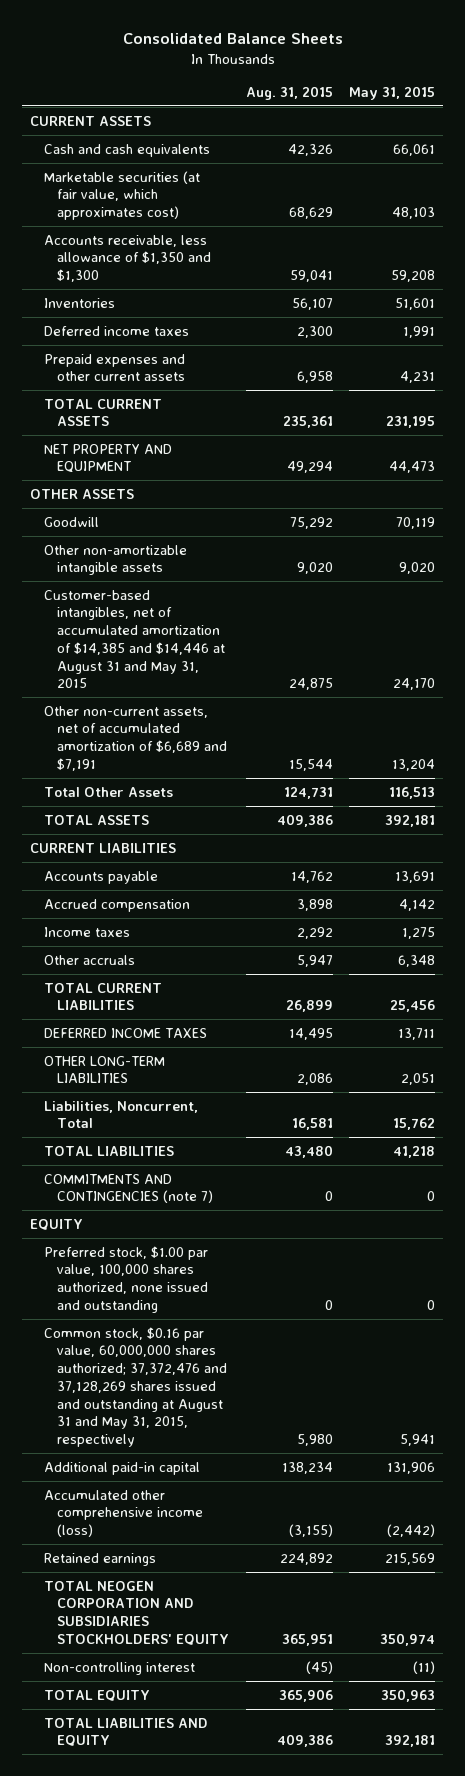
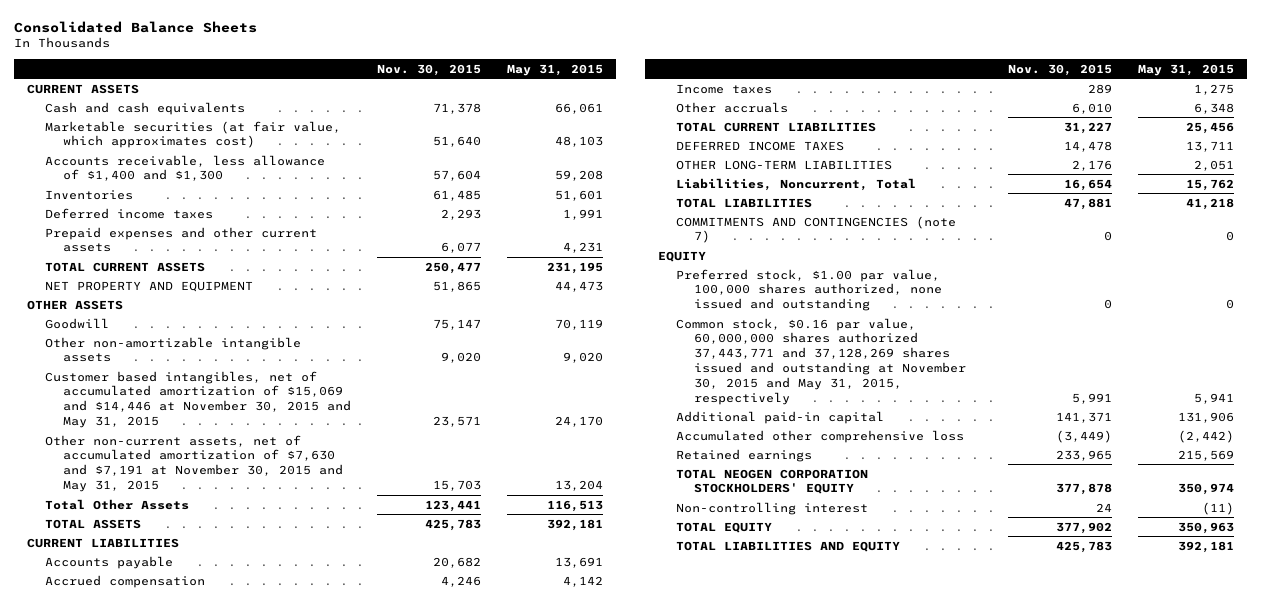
[245,85,333,100] Aug. 31, 2015 -> none
none -> [377,63,482,76] Nov. 30, 2015
[43,234,212,283] Accounts receivable, less allowance of $1,350 and $1,300 -> [45,154,326,182] Accounts receivable, less allowance of $1,400 and $1,300
[43,589,226,689] Customer-based intangibles, net of accumulated amortization of $14,385 and $14,446 at August 31 and May 31, 2015 -> [45,370,352,429] Customer based intangibles, net of accumulated amortization of $15,069 and $14,446 at November 30, 2015 and May 31, 2015
[43,705,228,771] Other non-current assets, net of accumulated amortization of $6,689 and $7,191 -> [45,434,344,493] Other non-current assets, net of accumulated amortization of $7,630 and $7,191 at November 30, 2015 and May 31, 2015
[43,1326,228,1447] Common stock, $0.16 par value, 60,000,000 shares authorized; 37,372,476 and 37,128,269 shares issued and outstanding at August 31 and May 31, 2015, respectively -> [676,317,967,405] Common stock, $0.16 par value, 60,000,000 shares authorized 37,443,771 and 37,128,269 shares issued and outstanding at November 30, 2015 and May 31, 2015, respectively
[43,1489,204,1538] Accumulated other comprehensive income (loss) -> [676,429,965,443] Accumulated other comprehensive loss
[43,1580,230,1645] TOTAL NEOGEN CORPORATION AND SUBSIDIARIES STOCKHOLDERS' EQUITY -> [676,468,869,495] TOTAL NEOGEN CORPORATION STOCKHOLDERS' EQUITY

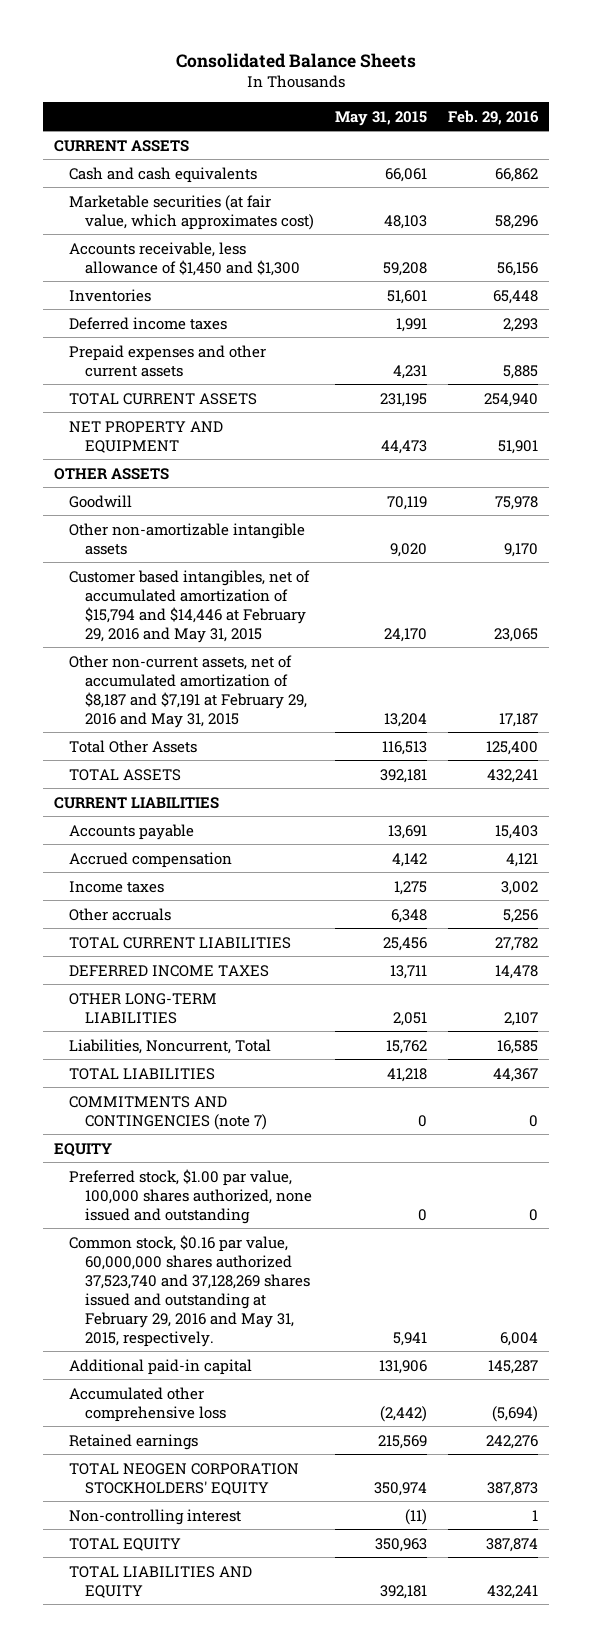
[377,63,482,76] Nov. 30, 2015 -> none
none -> [448,109,540,125] Feb. 29, 2016
[45,154,326,182] Accounts receivable, less allowance of $1,400 and $1,300 -> [69,241,300,276] Accounts receivable, less allowance of $1,450 and $1,300
[45,370,352,429] Customer based intangibles, net of accumulated amortization of $15,069 and $14,446 at November 30, 2015 and May 31, 2015 -> [69,569,311,643] Customer based intangibles, net of accumulated amortization of $15,794 and $14,446 at February 29, 2016 and May 31, 2015
[45,434,344,493] Other non-current assets, net of accumulated amortization of $7,630 and $7,191 at November 30, 2015 and May 31, 2015 -> [69,654,307,728] Other non-current assets, net of accumulated amortization of $8,187 and $7,191 at February 29, 2016 and May 31, 2015
[676,317,967,405] Common stock, $0.16 par value, 60,000,000 shares authorized 37,443,771 and 37,128,269 shares issued and outstanding at November 30, 2015 and May 31, 2015, respectively -> [69,1234,310,1347] Common stock, $0.16 par value, 60,000,000 shares authorized 37,523,740 and 37,128,269 shares issued and outstanding at February 29, 2016 and May 31, 2015, respectively.

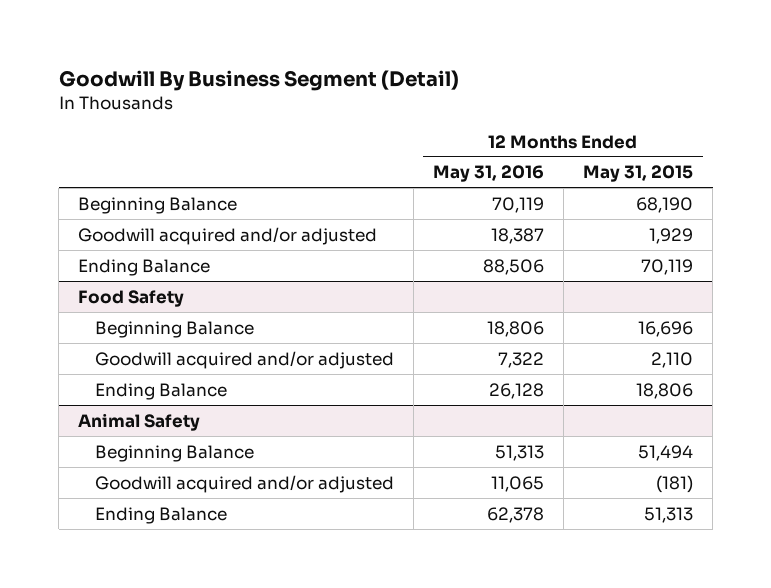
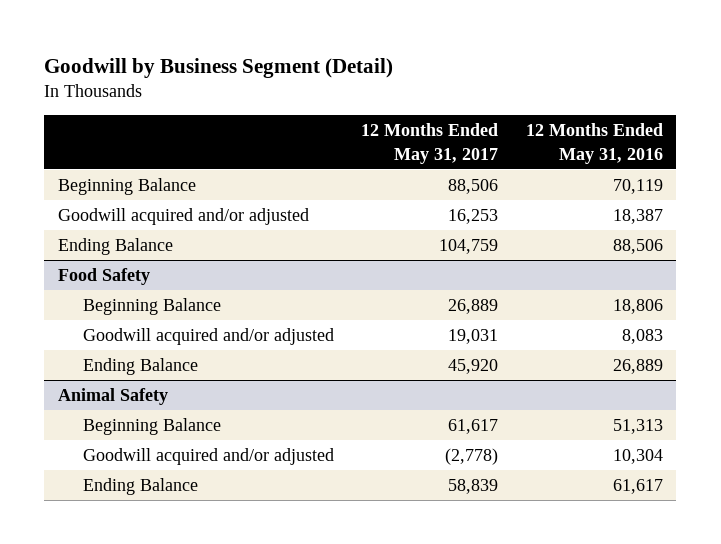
[58,69,459,91] Goodwill By Business Segment (Detail) -> [44,57,394,78] Goodwill by Business Segment (Detail)
[583,165,694,183] May 31, 2015 -> none
none -> [361,123,499,164] 12 Months Ended May 31, 2017
[497,351,544,368] 7,322 -> [621,328,663,344] 8,083
[488,382,544,399] 26,128 -> [612,358,663,374] 26,889
[490,475,544,492] 11,065 -> [612,448,663,464] 10,304
[486,506,544,523] 62,378 -> [612,478,663,494] 61,617

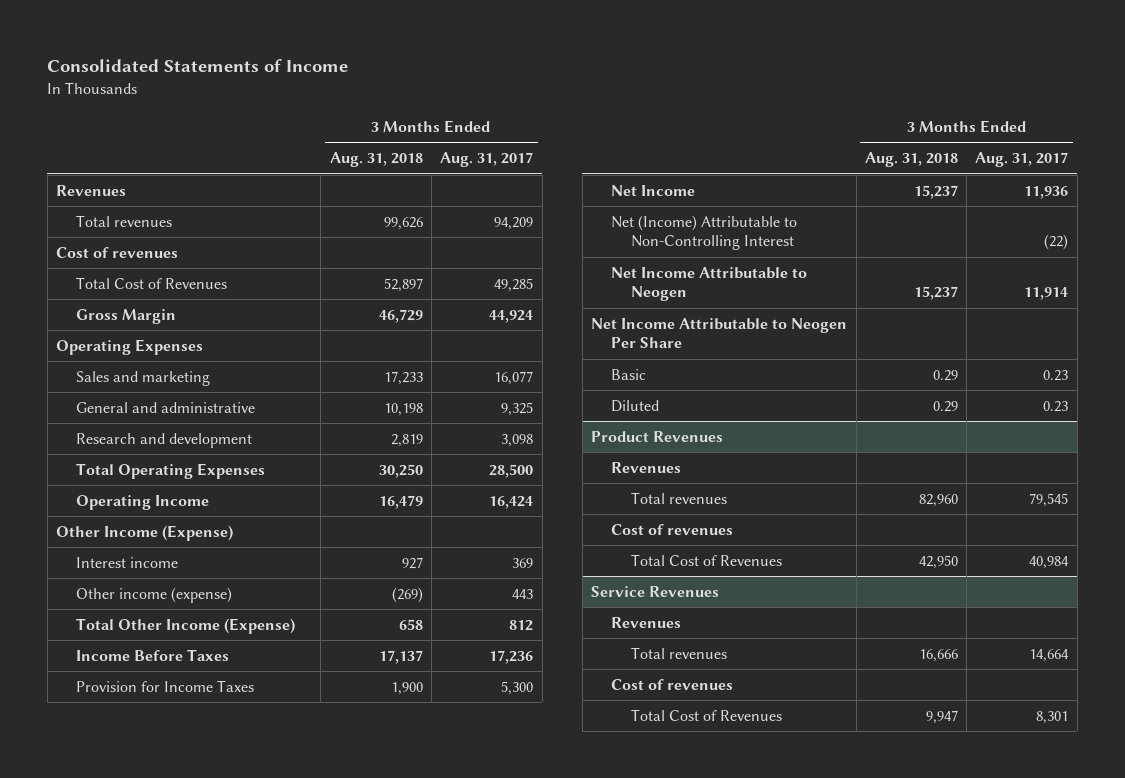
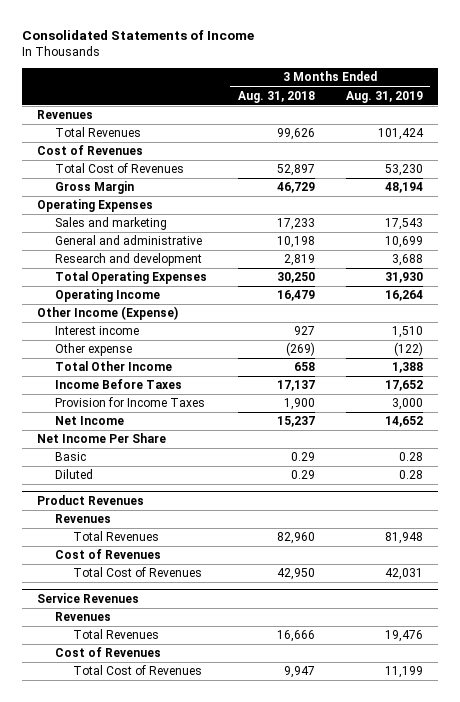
[440,152,534,168] Aug. 31, 2017 -> none
none -> [345,90,423,103] Aug. 31, 2019
[75,215,172,228] Total revenues -> [55,127,142,138] Total Revenues
[56,247,179,259] Cost of revenues -> [36,145,143,156] Cost of Revenues
[75,587,232,604] Other income (expense) -> [55,343,133,357] Other expense
[75,618,295,635] Total Other Income (Expense) -> [55,361,173,372] Total Other Income
[611,215,798,251] Net (Income) Attributable to Non-Controlling Interest -> none
[611,267,808,302] Net Income Attributable to Neogen -> none
[591,318,848,349] Net Income Attributable to Neogen Per Share -> [36,433,166,444] Net Income Per Share
[630,492,727,505] Total revenues -> [73,531,160,542] Total Revenues
[611,524,734,536] Cost of revenues -> [55,549,162,560] Cost of Revenues
[630,647,727,660] Total revenues -> [73,629,160,640] Total Revenues
[611,679,734,691] Cost of revenues -> [55,647,162,658] Cost of Revenues

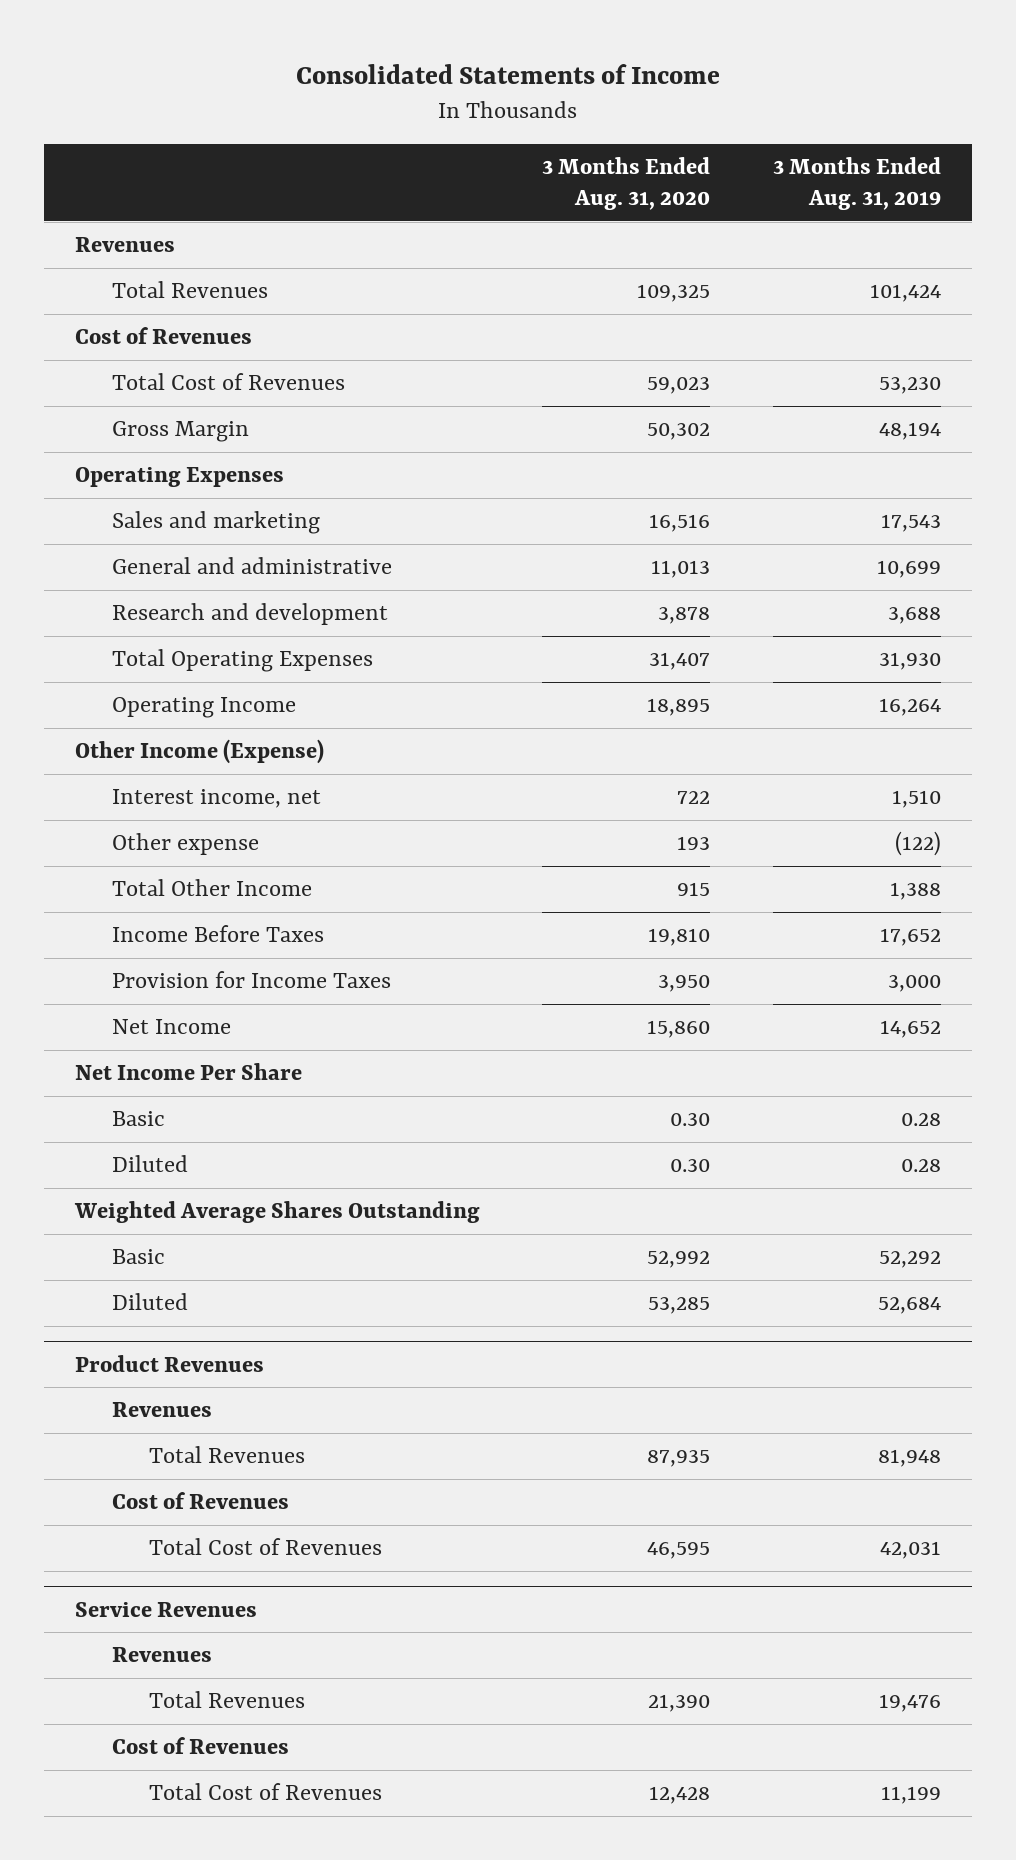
[237,90,315,103] Aug. 31, 2018 -> none
none -> [542,157,711,211] 3 Months Ended Aug. 31, 2020
[55,326,140,336] Interest income -> [112,789,322,809] Interest income, net
none -> [74,1201,481,1224] Weighted Average Shares Outstanding
none -> [112,1249,166,1265] Basic
none -> [112,1293,189,1311] Diluted

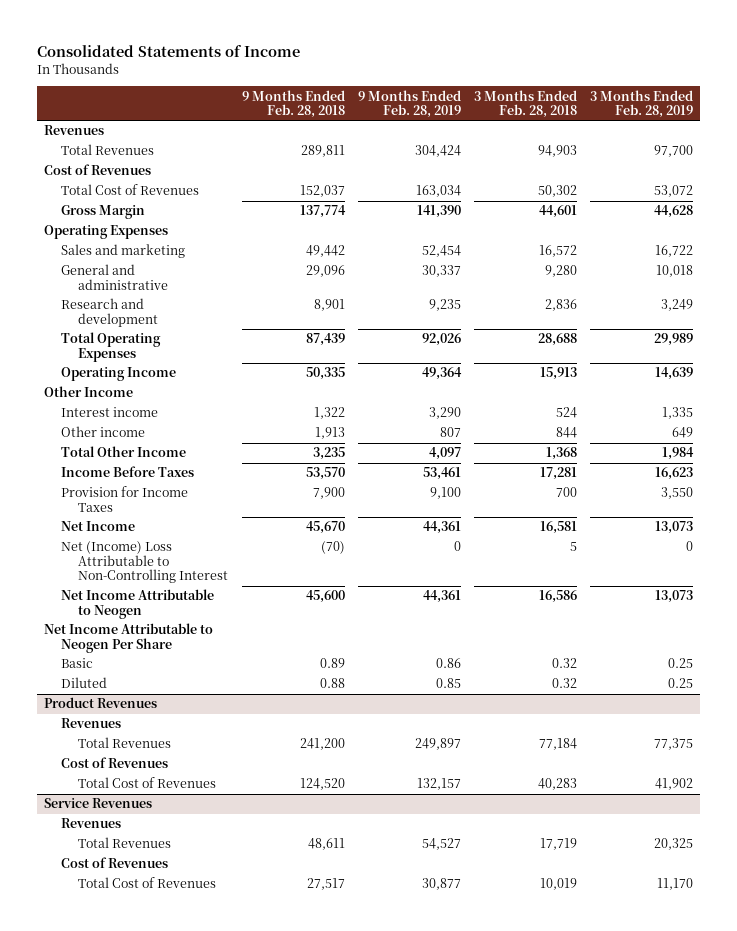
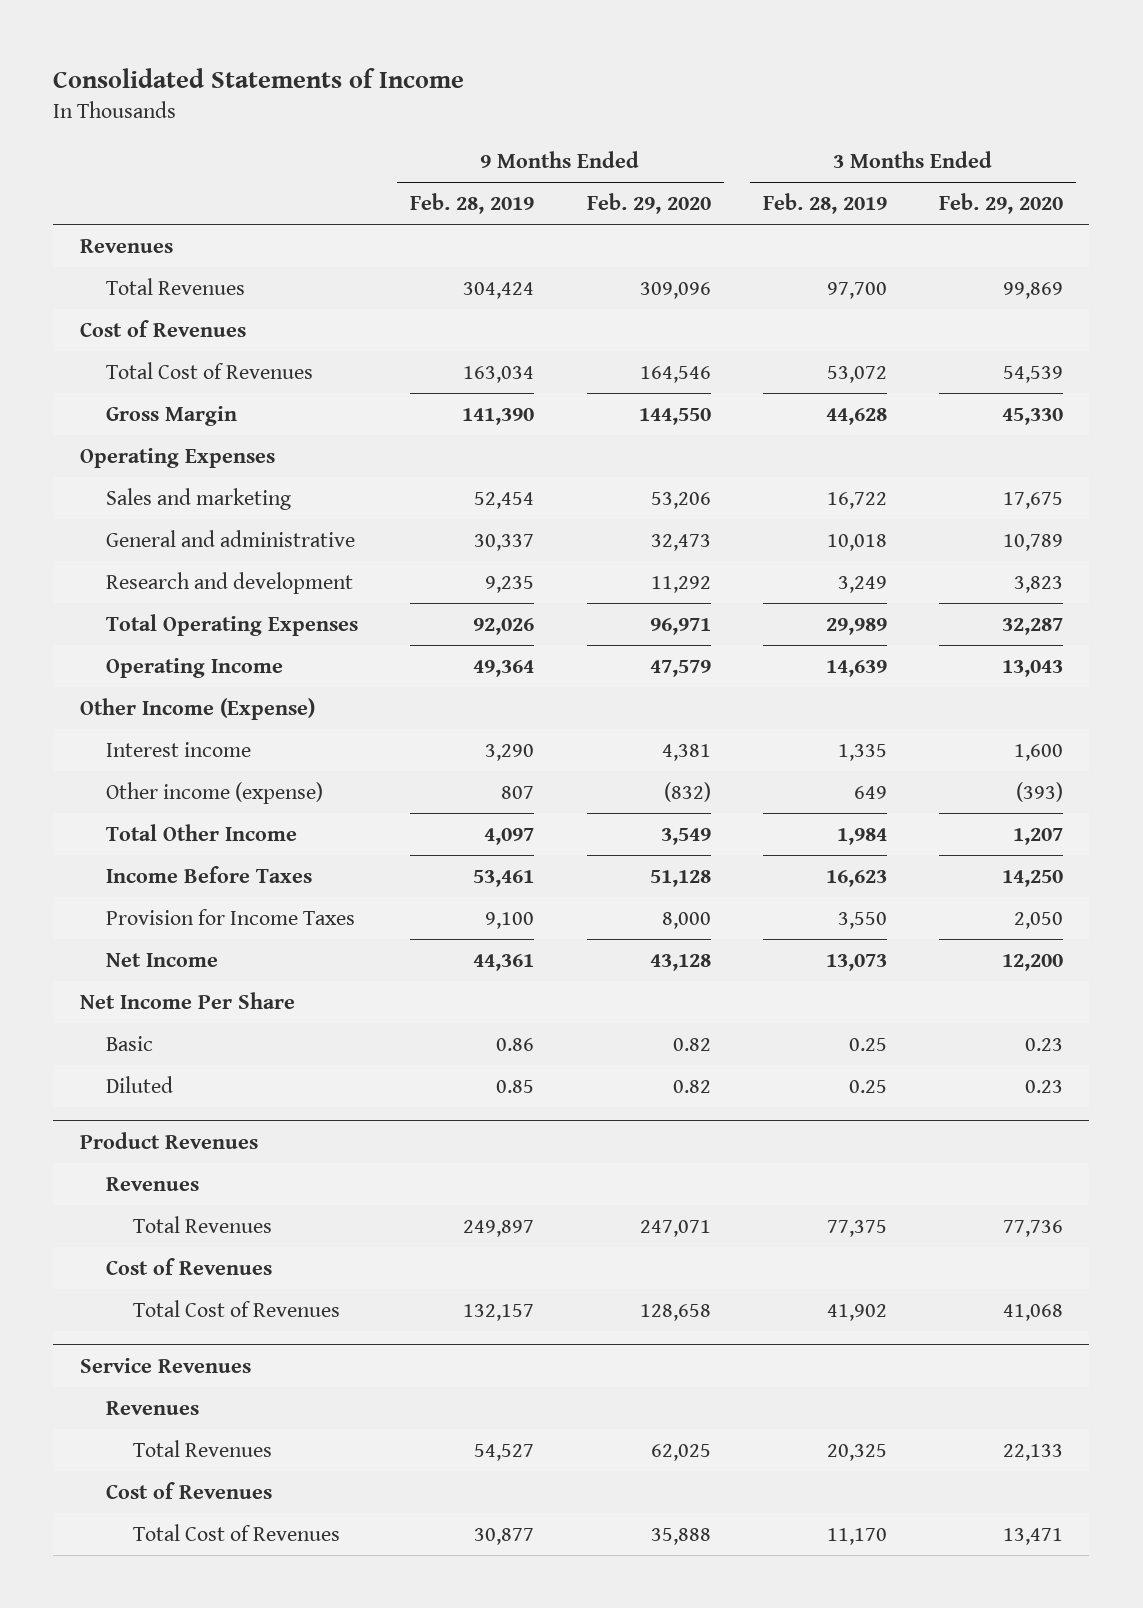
[241,89,345,119] 9 Months Ended Feb. 28, 2018 -> none
[473,89,577,119] 3 Months Ended Feb. 28, 2018 -> none
none -> [586,193,711,215] Feb. 29, 2020
none -> [938,193,1063,215] Feb. 29, 2020
[43,386,133,398] Other Income -> [79,697,315,720] Other Income (Expense)
[61,426,146,438] Other income -> [106,781,324,804] Other income (expense)
[61,541,229,584] Net (Income) Loss Attributable to Non-Controlling Interest -> none
[61,589,215,619] Net Income Attributable to Neogen -> none
[43,623,213,653] Net Income Attributable to Neogen Per Share -> [79,991,295,1009] Net Income Per Share

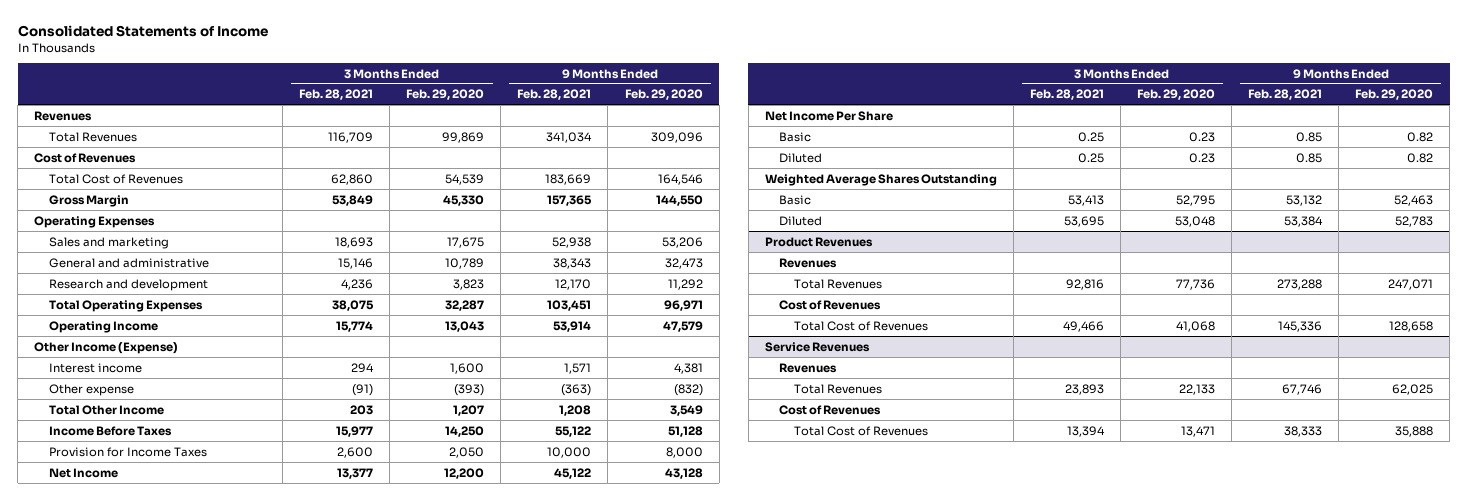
[410,193,535,215] Feb. 28, 2019 -> none
[762,193,887,215] Feb. 28, 2019 -> none
none -> [299,89,374,101] Feb. 28, 2021
none -> [517,89,592,101] Feb. 28, 2021
[106,781,324,804] Other income (expense) -> [48,383,134,396] Other expense
none -> [764,173,997,186] Weighted Average Shares Outstanding
none -> [779,194,812,205] Basic
none -> [779,215,823,226] Diluted

